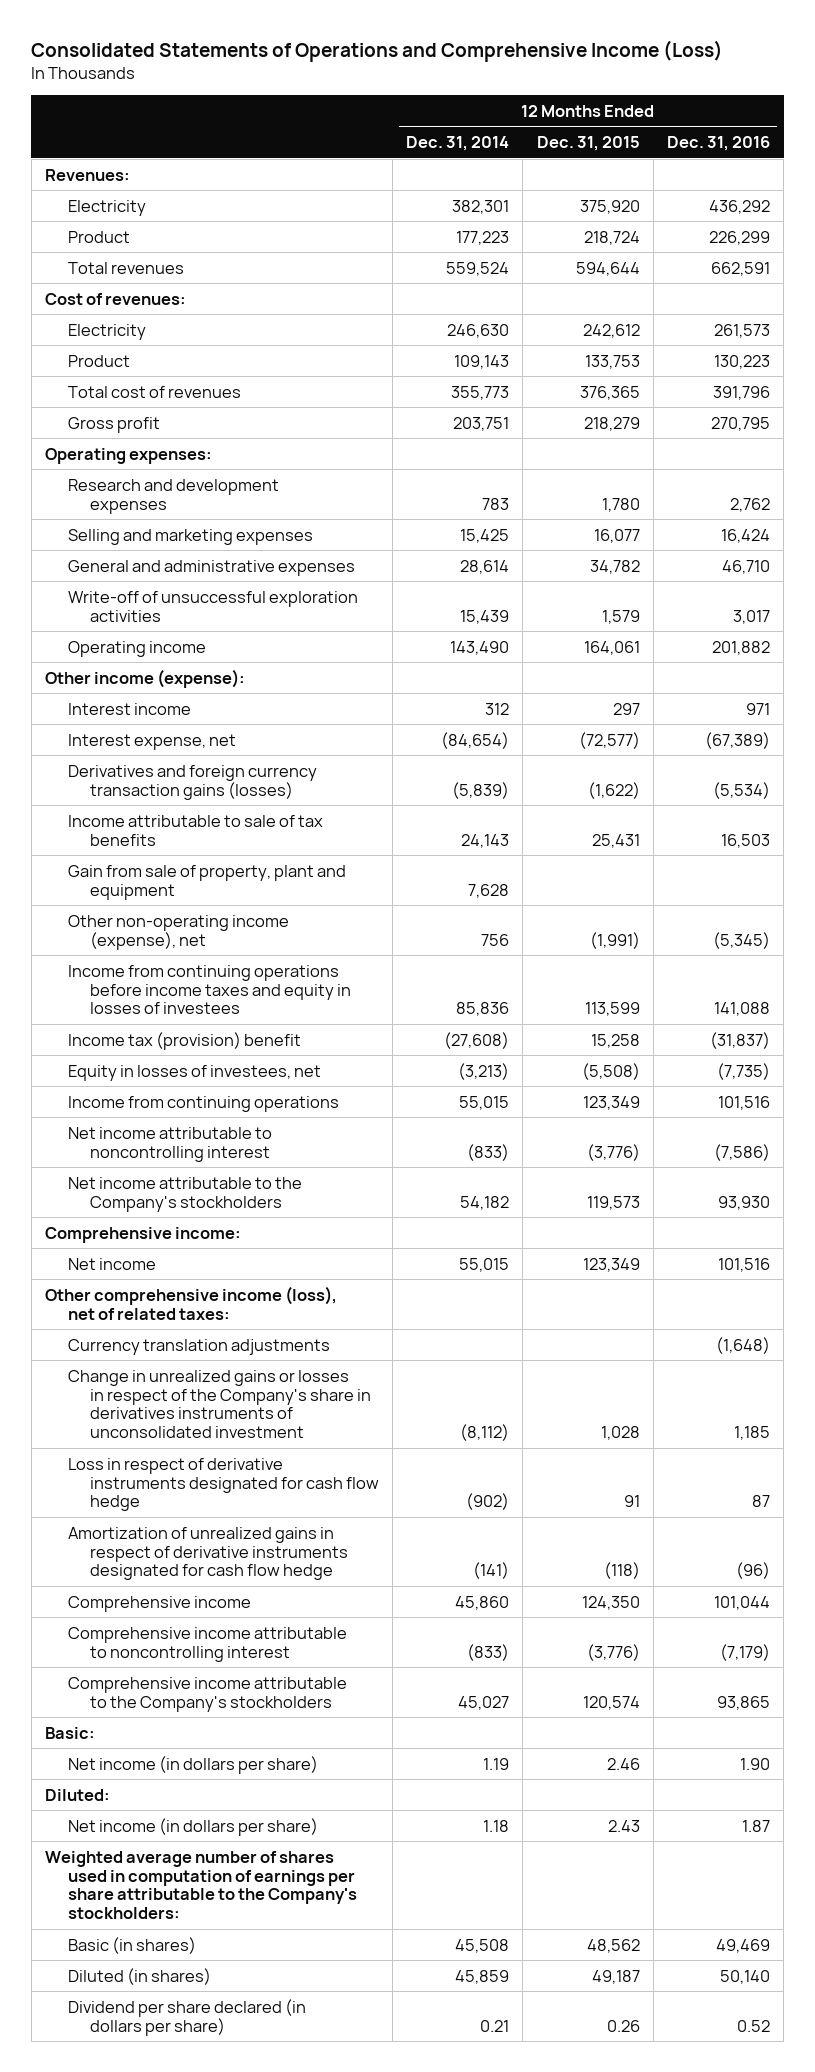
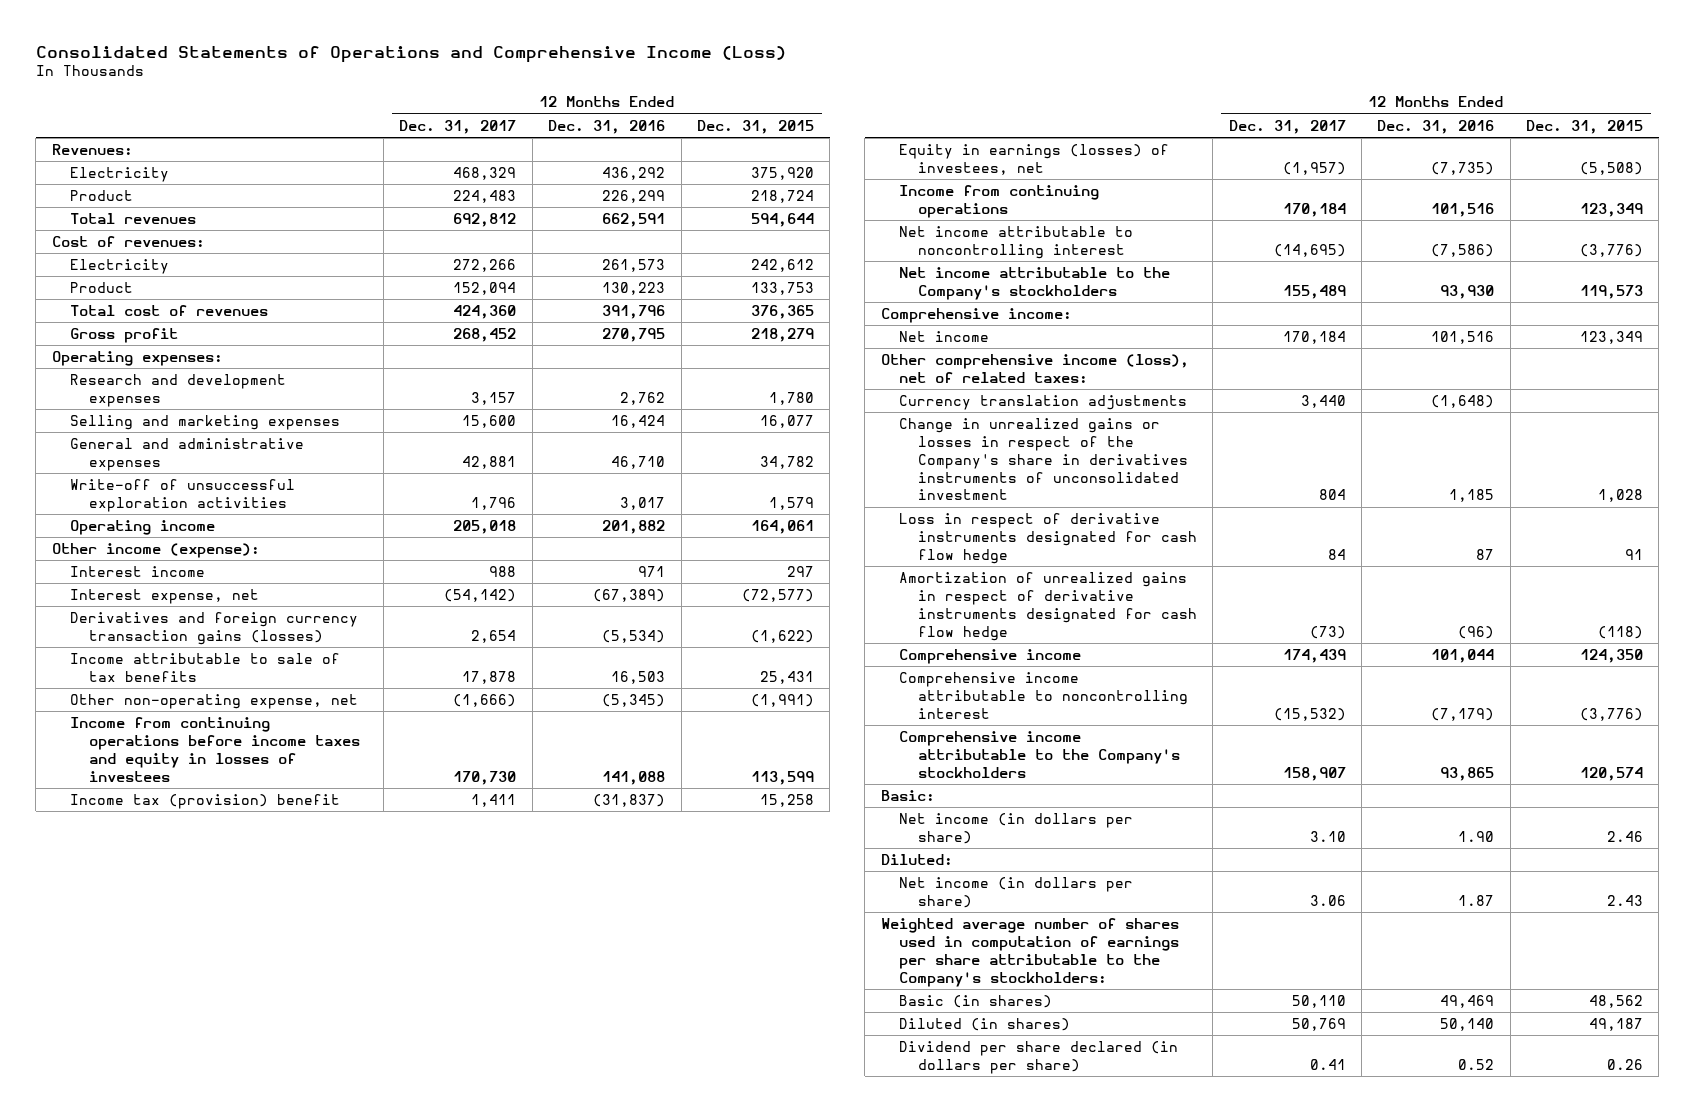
[406,136,510,152] Dec. 31, 2014 -> none
none -> [399,119,517,134] Dec. 31, 2017
[67,864,346,900] Gain from sale of property, plant and equipment -> none
[67,914,289,950] Other non-operating income (expense), net -> [70,694,359,710] Other non-operating expense, net
[67,1064,321,1081] Equity in losses of investees, net -> [899,144,1170,175] Equity in earnings (losses) of investees, net

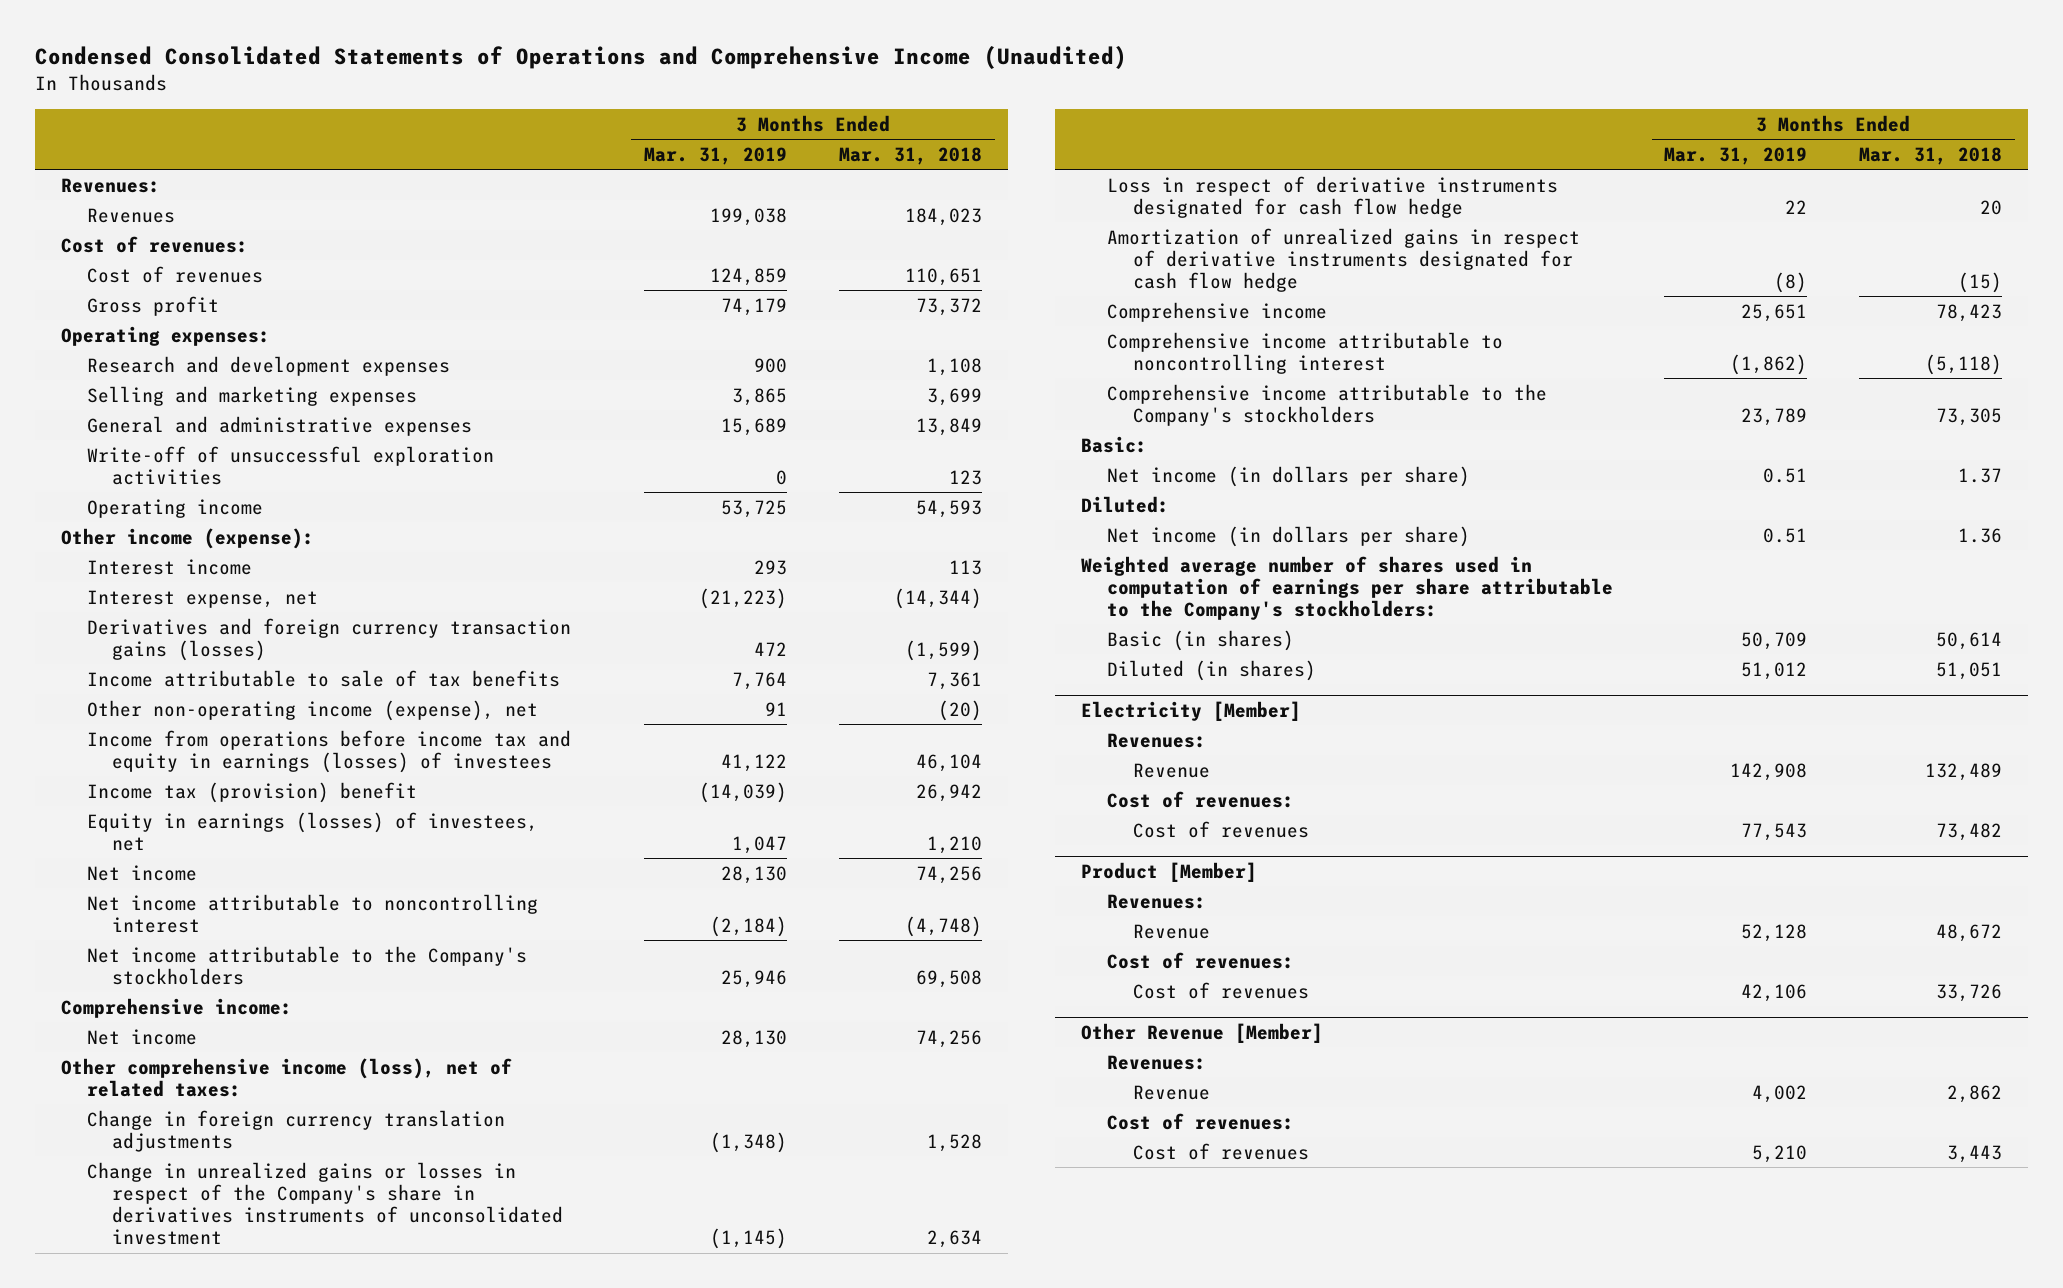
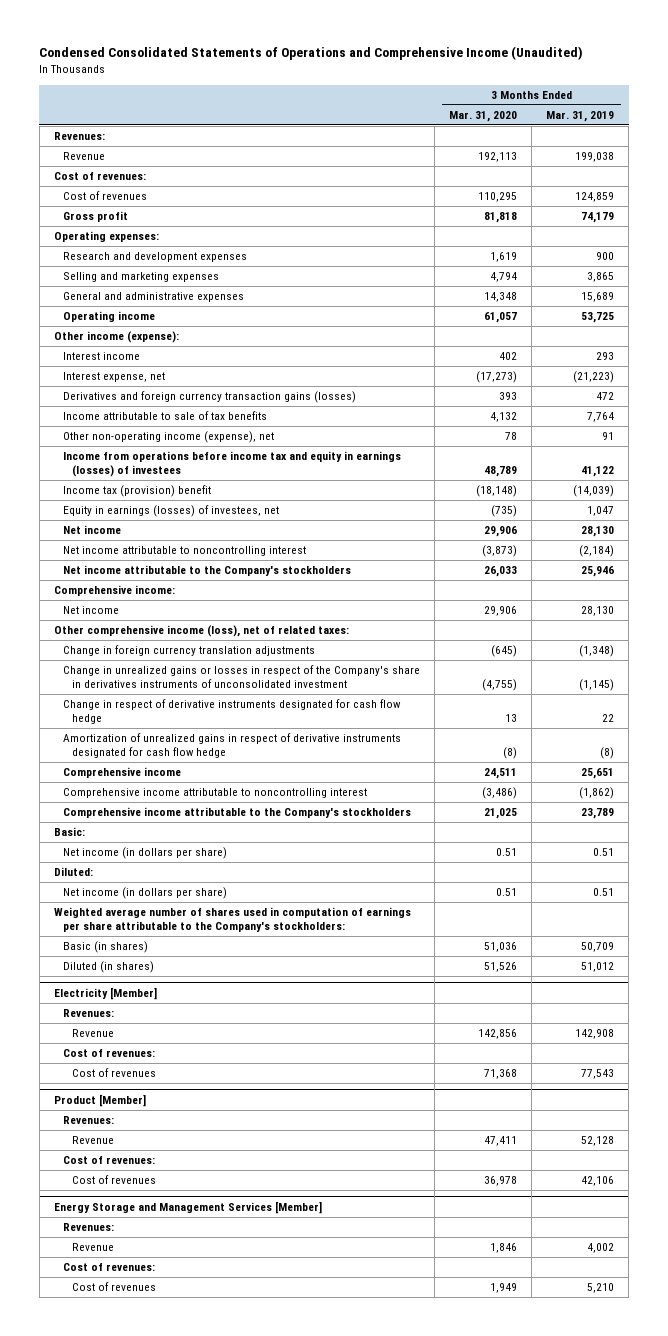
[838,146,982,165] Mar. 31, 2018 -> none
none -> [449,110,518,122] Mar. 31, 2020
[86,207,175,223] Revenues -> [62,152,105,161] Revenue
[86,445,494,485] Write-off of unsuccessful exploration activities -> none
[1106,175,1558,218] Loss in respect of derivative instruments designated for cash flow hedge -> [62,699,401,724] Change in respect of derivative instruments designated for cash flow hedge
[1080,1022,1323,1043] Other Revenue [Member] -> none
none -> [53,1201,322,1215] Energy Storage and Management Services [Member]

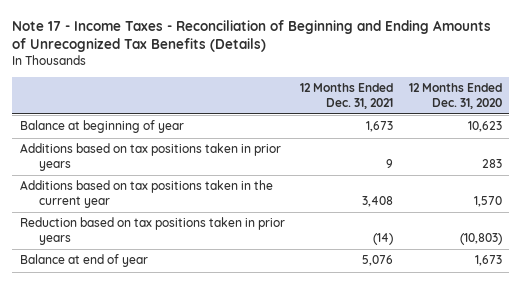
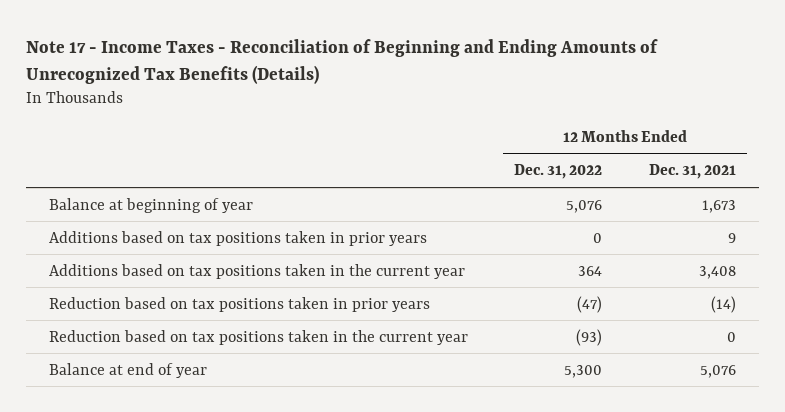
[408,83,502,109] 12 Months Ended Dec. 31, 2020 -> none
none -> [514,164,603,180] Dec. 31, 2022
none -> [48,329,468,345] Reduction based on tax positions taken in the current year

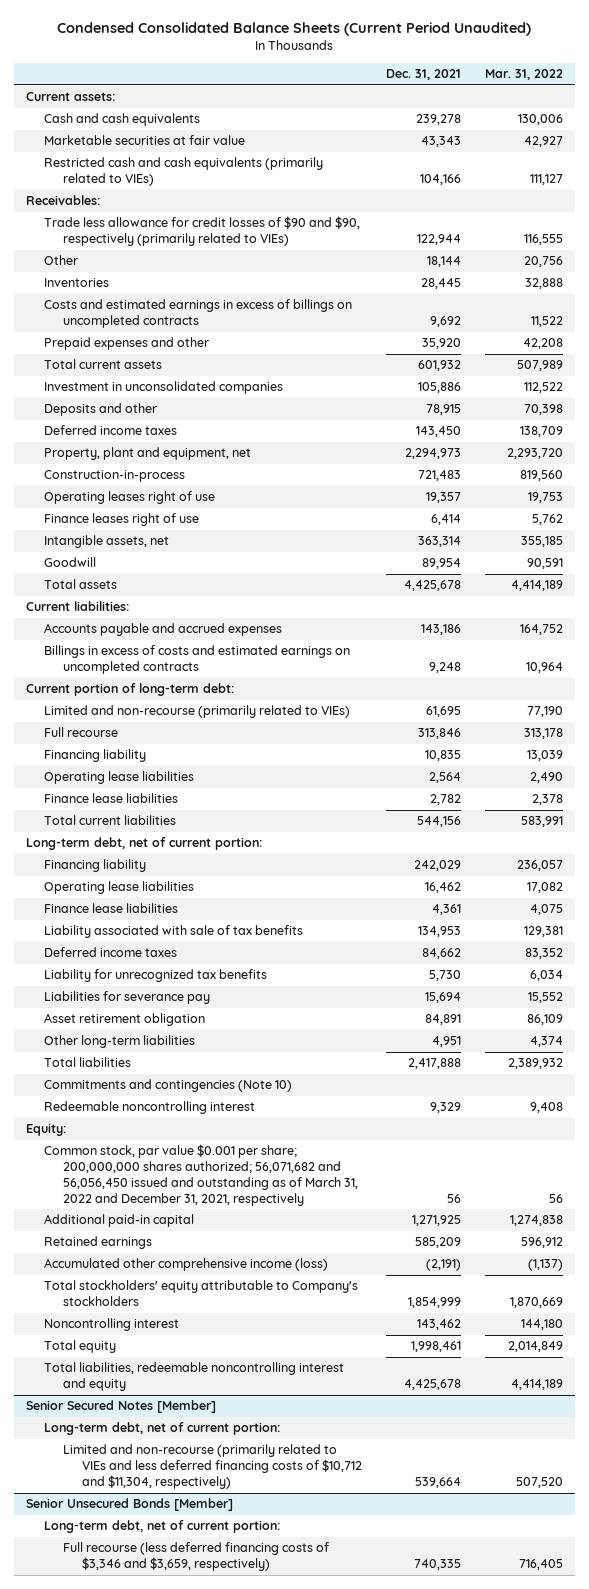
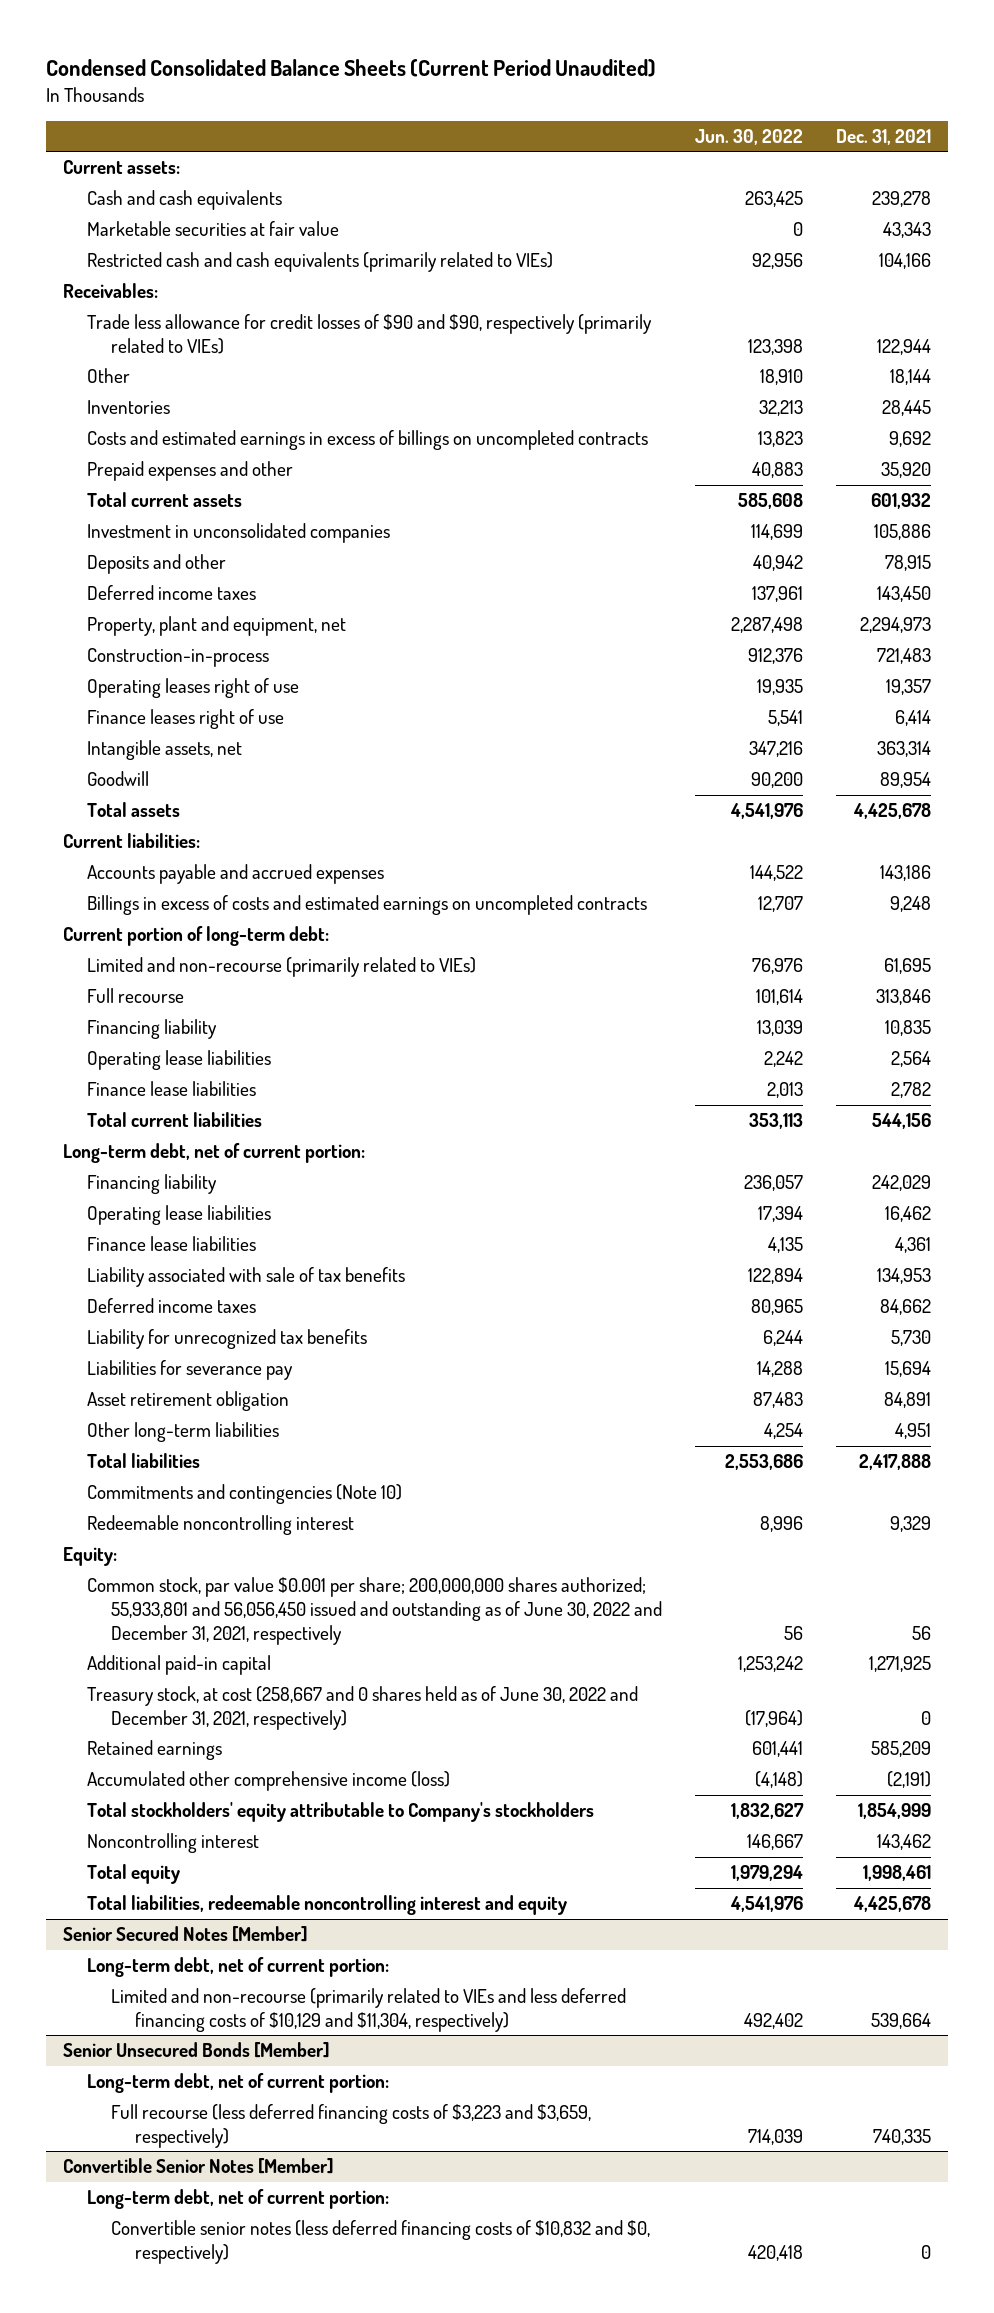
[485,69,564,81] Mar. 31, 2022 -> none
none -> [694,129,803,146] Jun. 30, 2022
[44,1144,359,1206] Common stock, par value $0.001 per share; 200,000,000 shares authorized; 56,071,682 and 56,056,450 issued and outstanding as of March 31, 2022 and December 31, 2021, respectively -> [86,1577,662,1645] Common stock, par value $0.001 per share; 200,000,000 shares authorized; 55,933,801 and 56,056,450 issued and outstanding as of June 30, 2022 and December 31, 2021, respectively
none -> [86,1686,638,1731] Treasury stock, at cost (258,667 and 0 shares held as of June 30, 2022 and December 31, 2021, respectively)
[63,1444,363,1490] Limited and non-recourse (primarily related to VIEs and less deferred financing costs of $10,712 and $11,304, respectively) -> [110,1988,626,2033] Limited and non-recourse (primarily related to VIEs and less deferred financing costs of $10,129 and $11,304, respectively)
[63,1542,330,1572] Full recourse (less deferred financing costs of $3,346 and $3,659, respectively) -> [110,2104,591,2149] Full recourse (less deferred financing costs of $3,223 and $3,659, respectively)
none -> [62,2158,334,2175] Convertible Senior Notes [Member]
none -> [86,2189,389,2210] Long-term debt, net of current portion:
none -> [110,2220,650,2265] Convertible senior notes (less deferred financing costs of $10,832 and $0, respectively)

